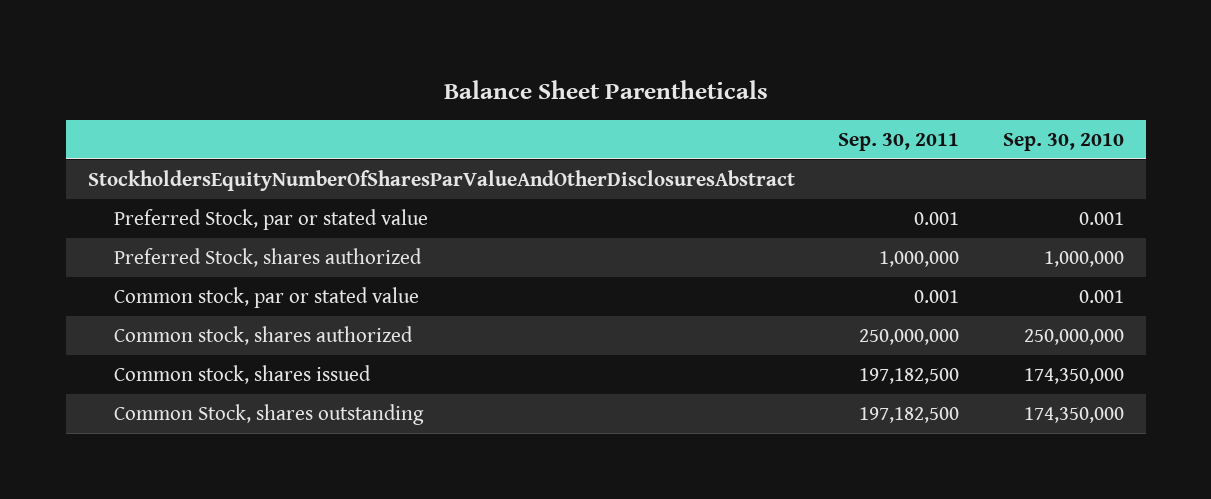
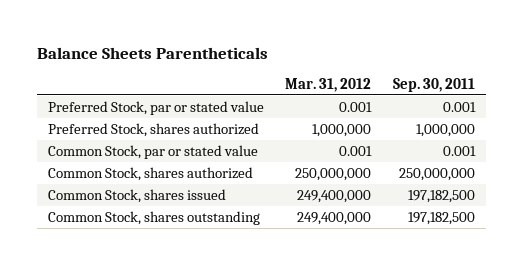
[443,79,768,99] Balance Sheet Parentheticals -> [36,47,268,60] Balance Sheets Parentheticals
[1002,132,1124,151] Sep. 30, 2010 -> none
none -> [285,77,372,92] Mar. 31, 2012
[87,170,795,192] StockholdersEquityNumberOfSharesParValueAndOtherDisclosuresAbstract -> none
[113,287,419,309] Common stock, par or stated value -> [47,144,258,159] Common Stock, par or stated value
[113,326,413,346] Common stock, shares authorized -> [47,166,253,181] Common Stock, shares authorized
[113,365,371,385] Common stock, shares issued -> [47,188,226,203] Common Stock, shares issued

